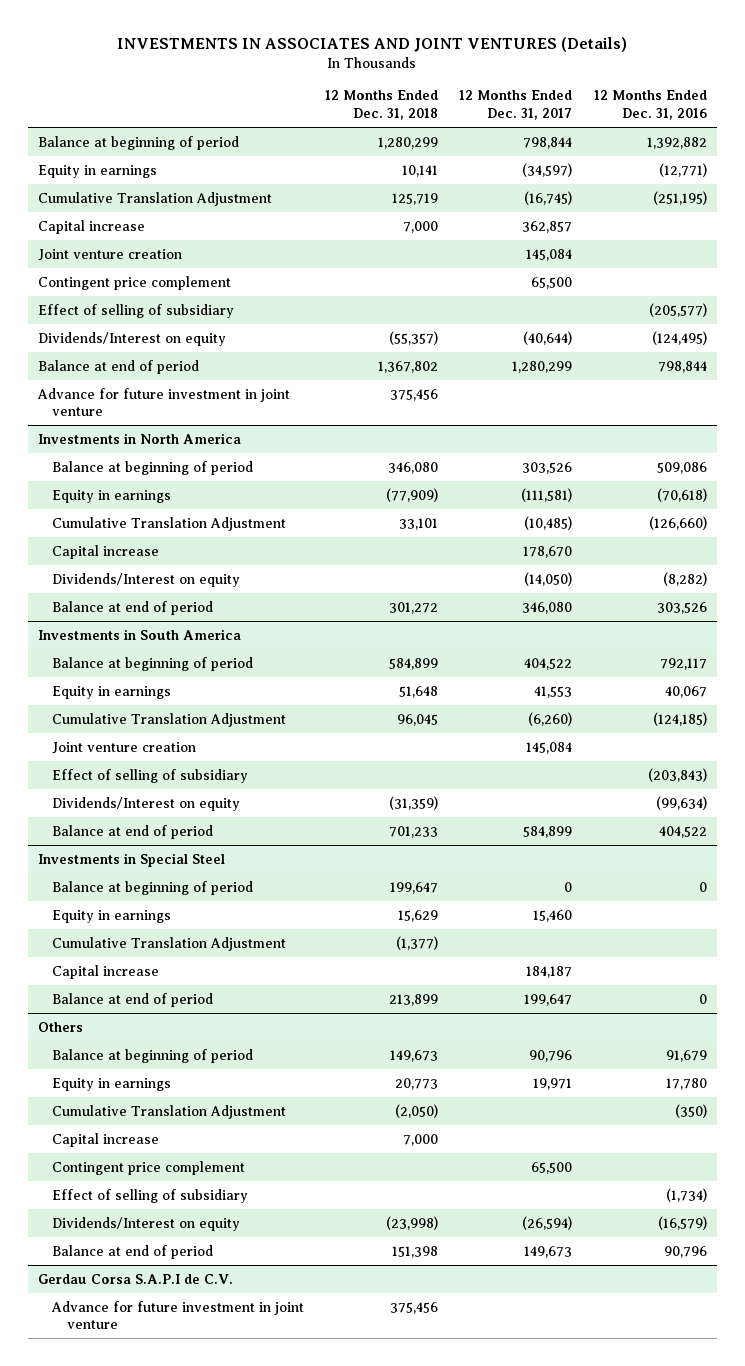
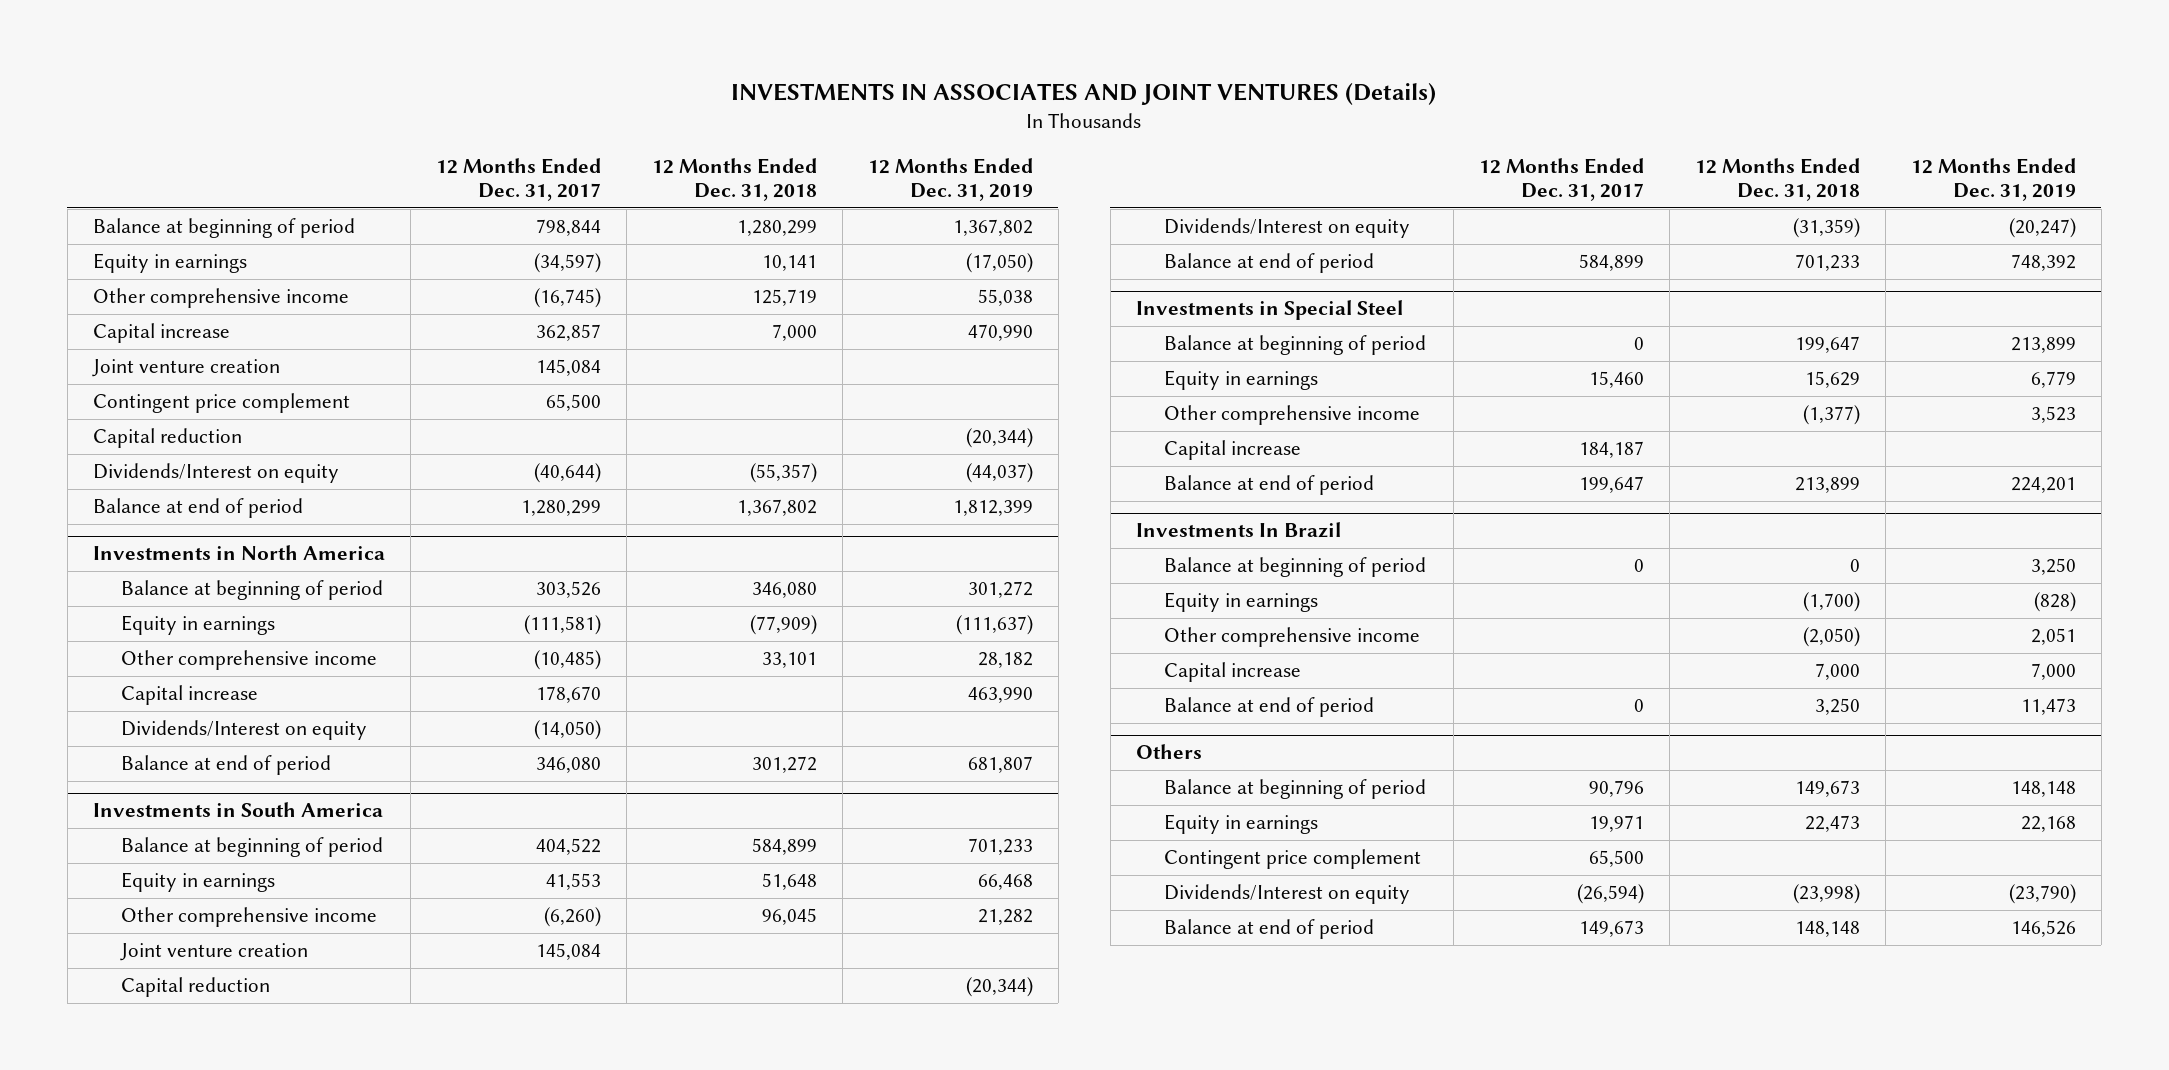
[593,90,707,120] 12 Months Ended Dec. 31, 2016 -> none
none -> [867,158,1033,202] 12 Months Ended Dec. 31, 2019
[38,191,273,206] Cumulative Translation Adjustment -> [92,288,349,309] Other comprehensive income
[38,303,235,318] Effect of selling of subsidiary -> none
none -> [92,428,242,449] Capital reduction
[37,387,291,417] Advance for future investment in joint venture -> none
[52,516,287,531] Cumulative Translation Adjustment -> [120,650,377,671] Other comprehensive income
[52,712,287,727] Cumulative Translation Adjustment -> [120,907,377,928] Other comprehensive income
[52,768,249,783] Effect of selling of subsidiary -> none
none -> [120,977,270,998] Capital reduction
[52,936,287,951] Cumulative Translation Adjustment -> [1164,405,1421,426] Other comprehensive income
none -> [1135,522,1341,539] Investments In Brazil
none -> [1164,557,1427,578] Balance at beginning of period
none -> [1164,592,1319,613] Equity in earnings
none -> [1164,627,1421,648] Other comprehensive income
none -> [1164,662,1302,683] Capital increase
none -> [1164,697,1375,718] Balance at end of period
[52,1104,287,1119] Cumulative Translation Adjustment -> none
[52,1132,160,1147] Capital increase -> none
[395,1077,439,1090] 20,773 -> [1804,815,1860,833] 22,473
[52,1188,249,1203] Effect of selling of subsidiary -> none
[38,1273,234,1284] Gerdau Corsa S.A.P.I de C.V. -> none
[51,1300,305,1330] Advance for future investment in joint venture -> none
[392,1245,439,1258] 151,398 -> [1794,921,1860,938] 148,148

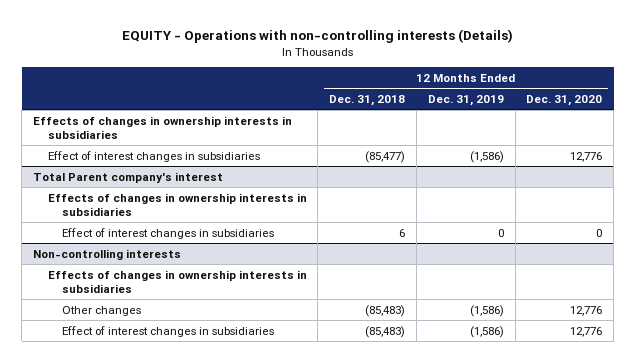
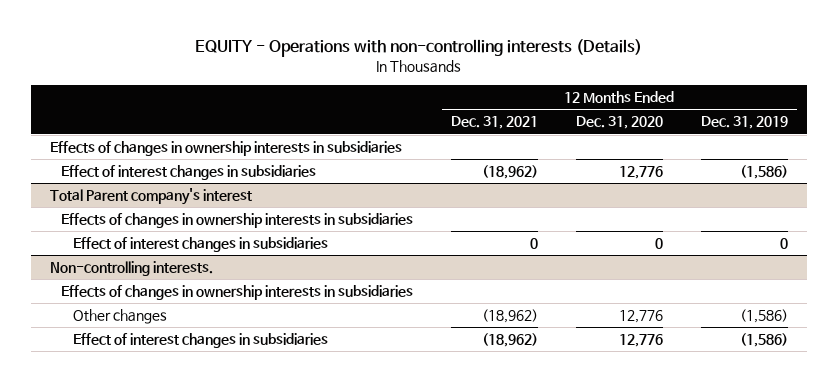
[329,94,406,106] Dec. 31, 2018 -> none
none -> [451,116,539,130] Dec. 31, 2021
[33,248,182,260] Non-controlling interests -> [49,261,213,277] Non-controlling interests.

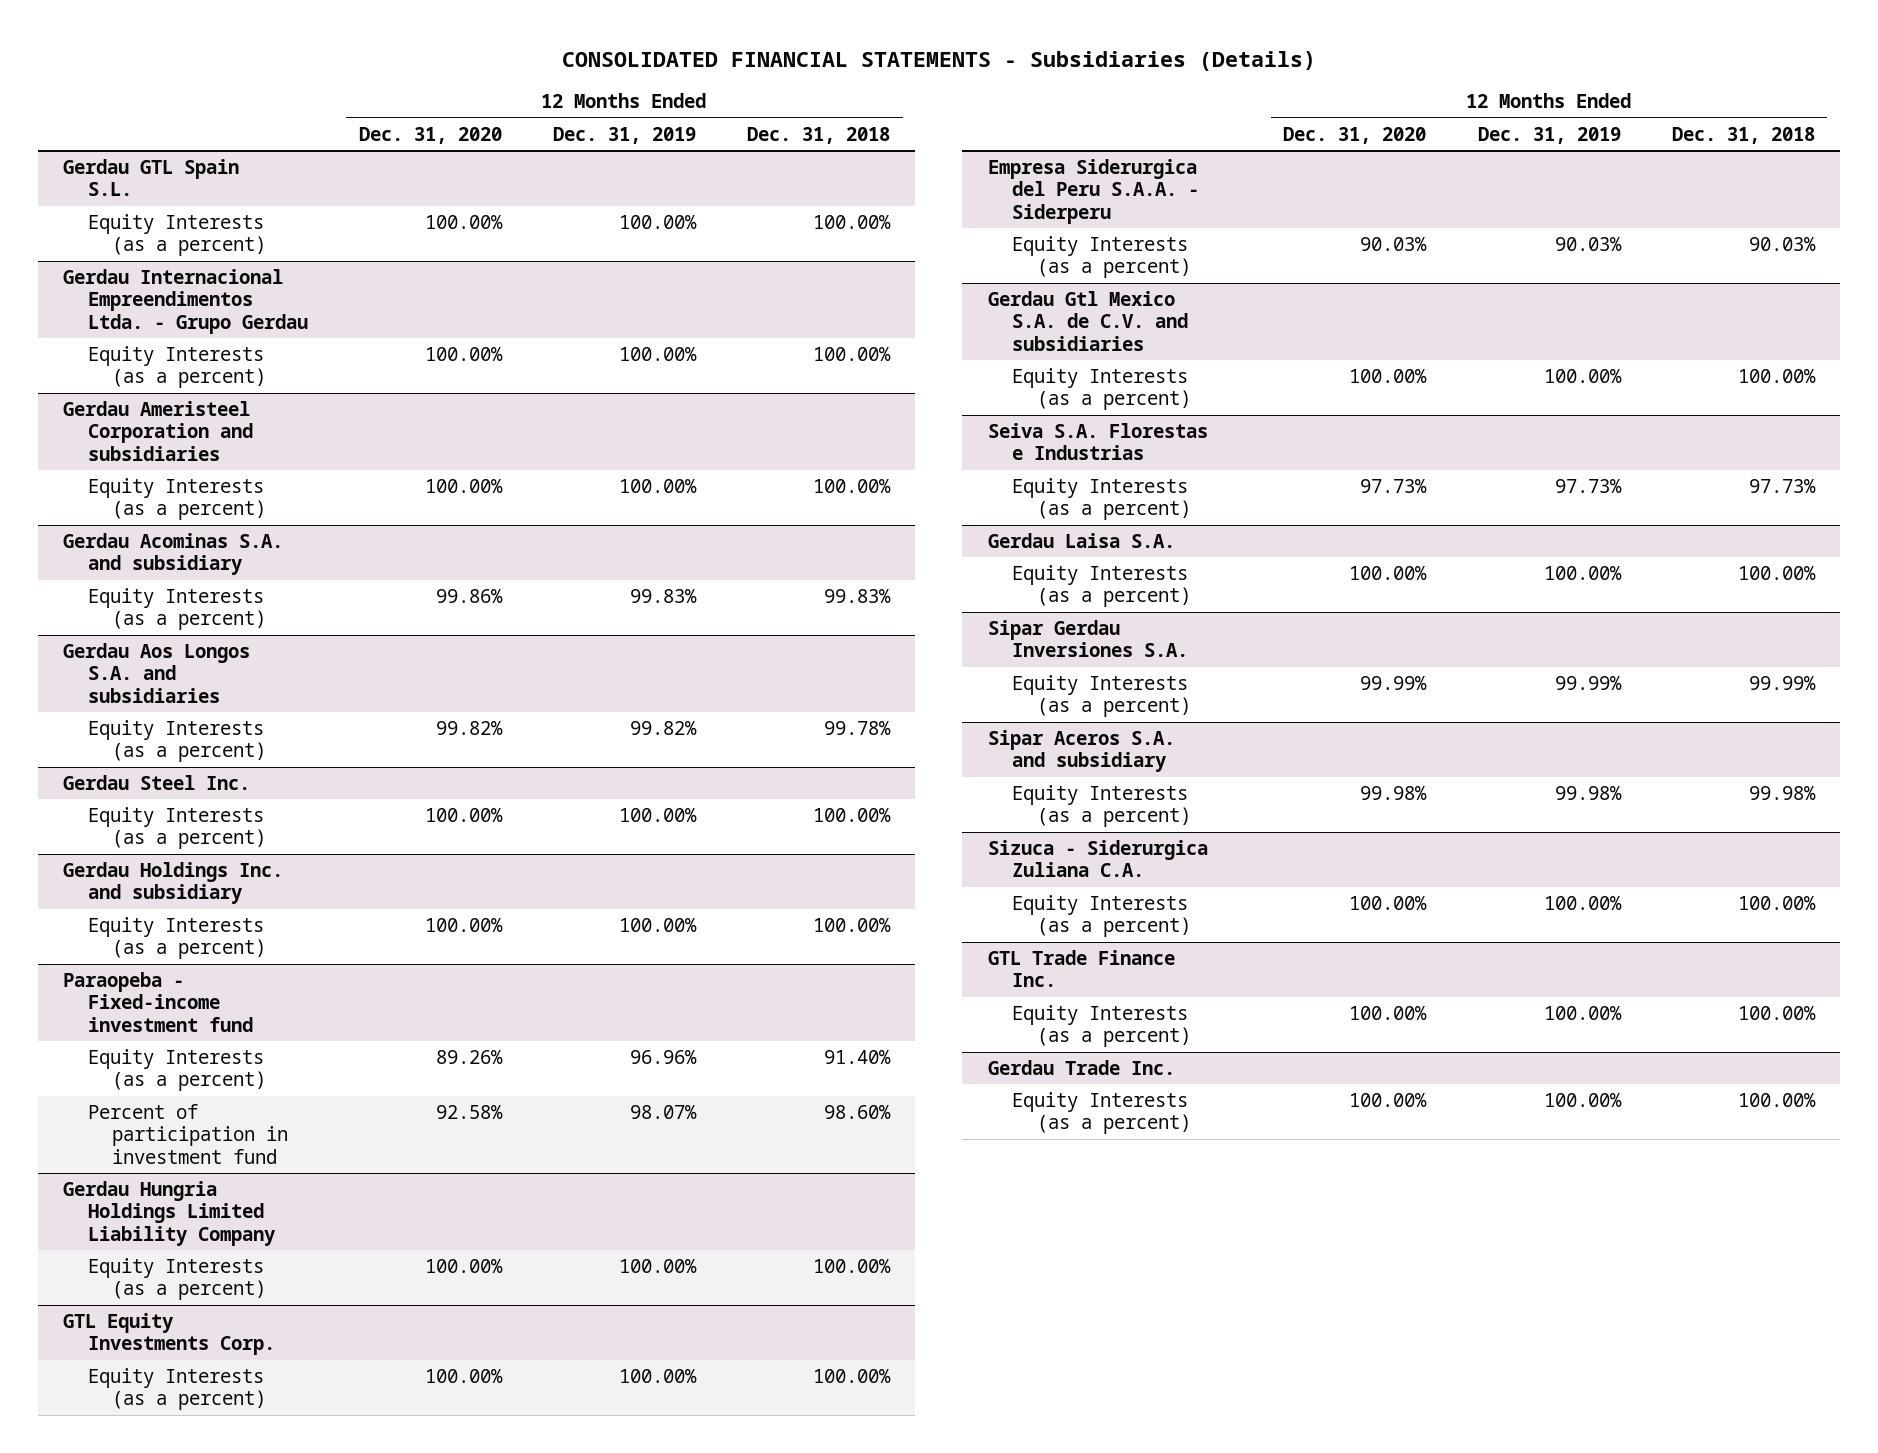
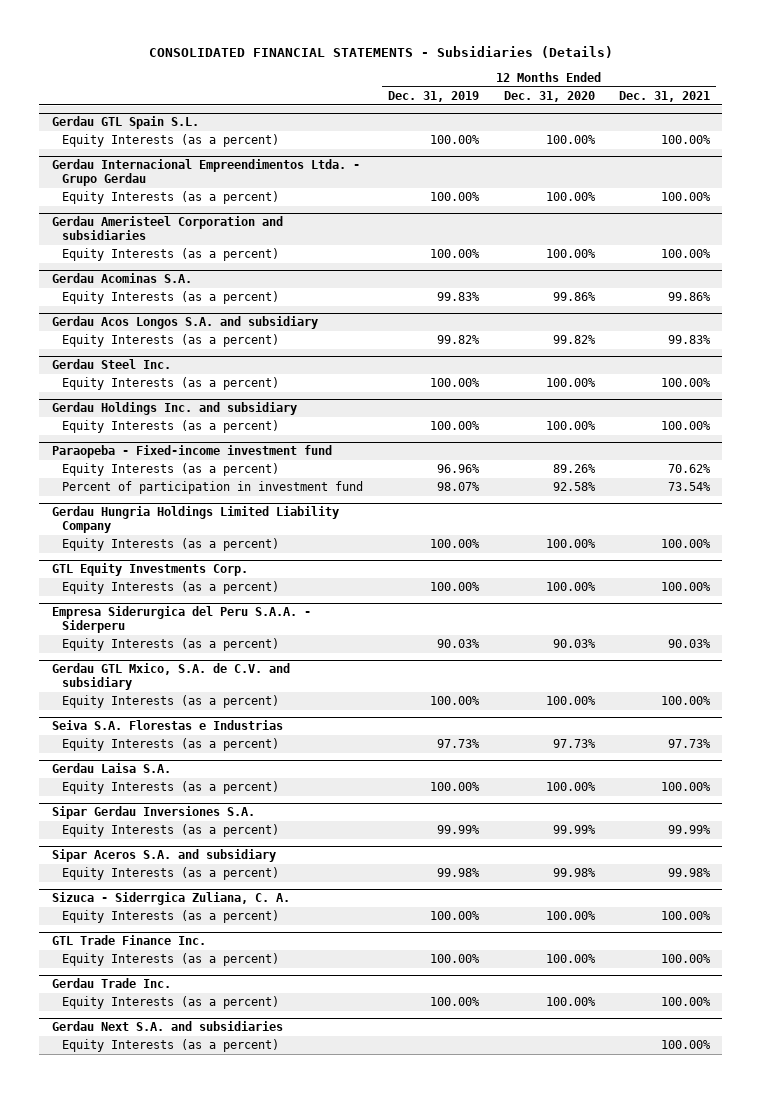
[746,126,890,144] Dec. 31, 2018 -> none
none -> [619,91,711,103] Dec. 31, 2021
[63,532,284,576] Gerdau Acominas S.A. and subsidiary -> [51,273,192,284] Gerdau Acominas S.A.
[63,642,251,703] Gerdau Aos Longos S.A. and subsidiaries -> [51,316,318,330] Gerdau Acos Longos S.A. and subsidiary
[987,290,1189,351] Gerdau Gtl Mexico S.A. de C.V. and subsidiaries -> [51,663,290,691] Gerdau GTL Mxico, S.A. de C.V. and subsidiary
[987,839,1208,878] Sizuca - Siderurgica Zuliana C.A. -> [51,892,290,906] Sizuca - Siderrgica Zuliana, C. A.
none -> [51,1021,283,1032] Gerdau Next S.A. and subsidiaries
none -> [62,1039,280,1053] Equity Interests (as a percent)

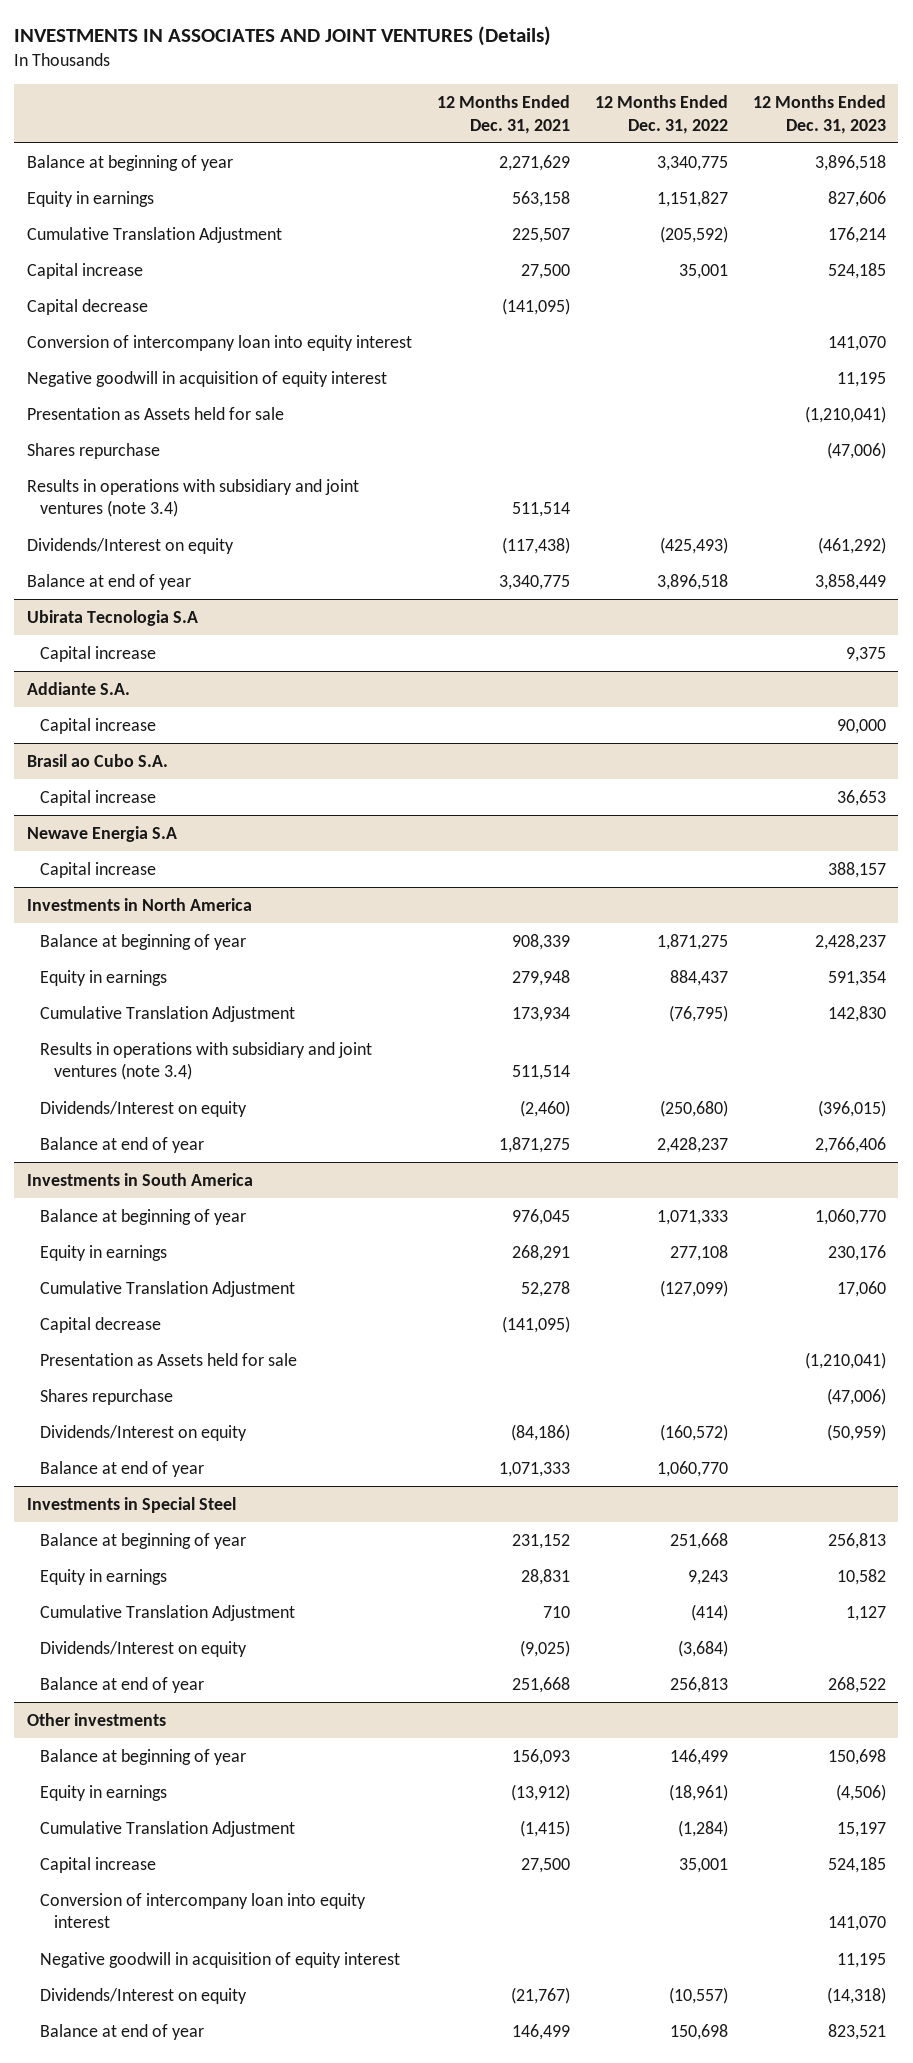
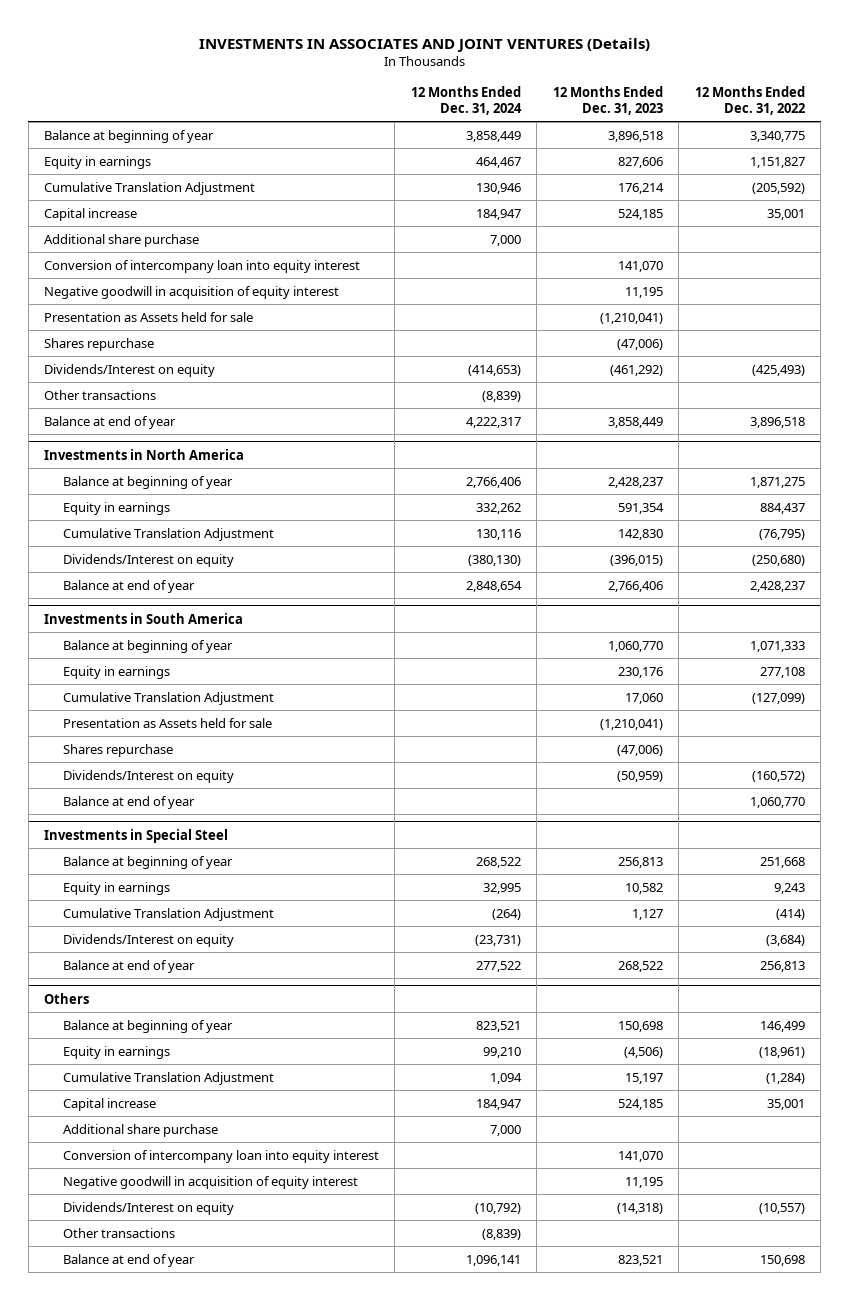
[436,94,570,134] 12 Months Ended Dec. 31, 2021 -> none
none -> [410,86,522,115] 12 Months Ended Dec. 31, 2024
[26,298,148,315] Capital decrease -> none
none -> [44,233,200,247] Additional share purchase
[26,478,359,518] Results in operations with subsidiary and joint ventures (note 3.4) -> none
none -> [44,389,157,400] Other transactions
[26,609,198,626] Ubirata Tecnologia S.A -> none
[40,645,157,662] Capital increase -> none
[26,681,130,695] Addiante S.A. -> none
[40,717,157,734] Capital increase -> none
[26,753,168,767] Brasil ao Cubo S.A. -> none
[40,789,157,806] Capital increase -> none
[26,825,177,842] Newave Energia S.A -> none
[40,861,157,878] Capital increase -> none
[40,1041,373,1081] Results in operations with subsidiary and joint ventures (note 3.4) -> none
[40,1316,162,1333] Capital decrease -> none
[26,1712,166,1726] Other investments -> [44,992,90,1004] Others
none -> [62,1123,218,1137] Additional share purchase
none -> [62,1227,175,1238] Other transactions

